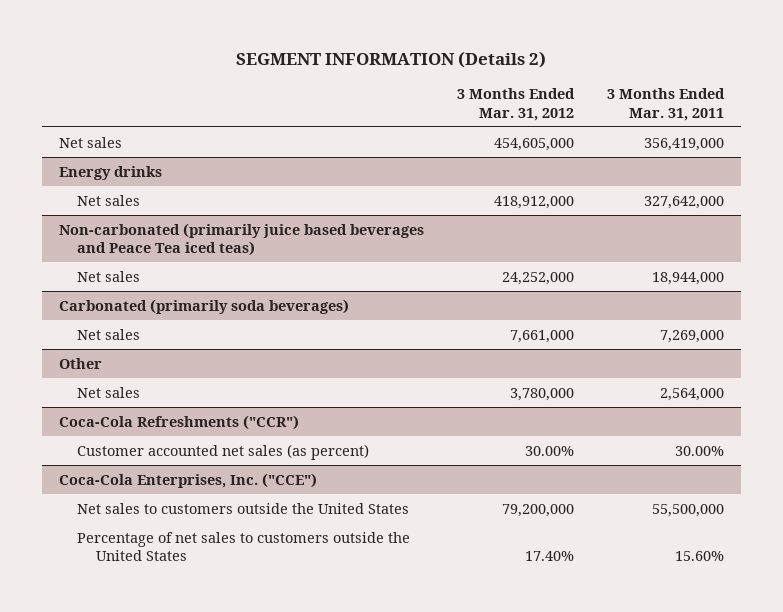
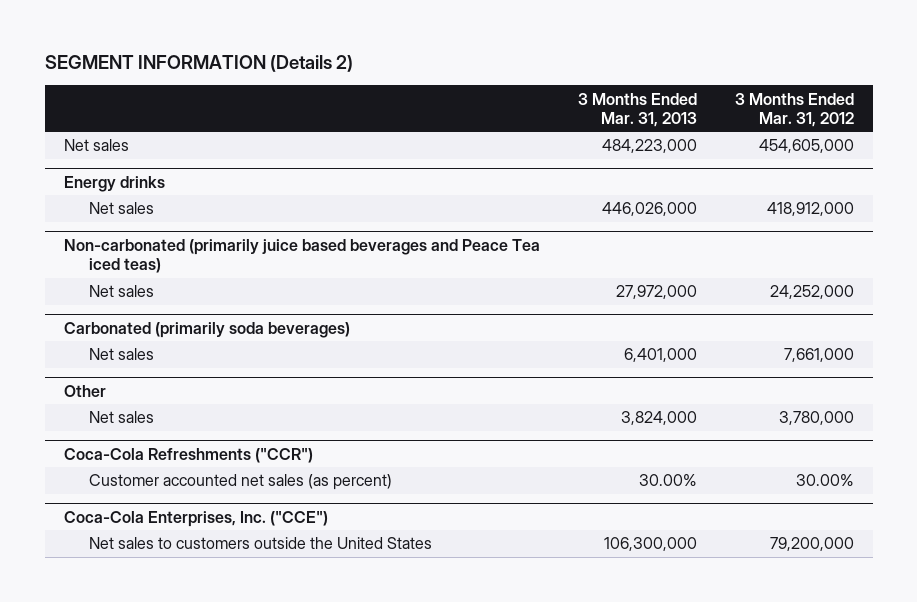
[607,88,726,121] 3 Months Ended Mar. 31, 2011 -> none
none -> [577,92,697,127] 3 Months Ended Mar. 31, 2013
[77,531,411,562] Percentage of net sales to customers outside the United States -> none

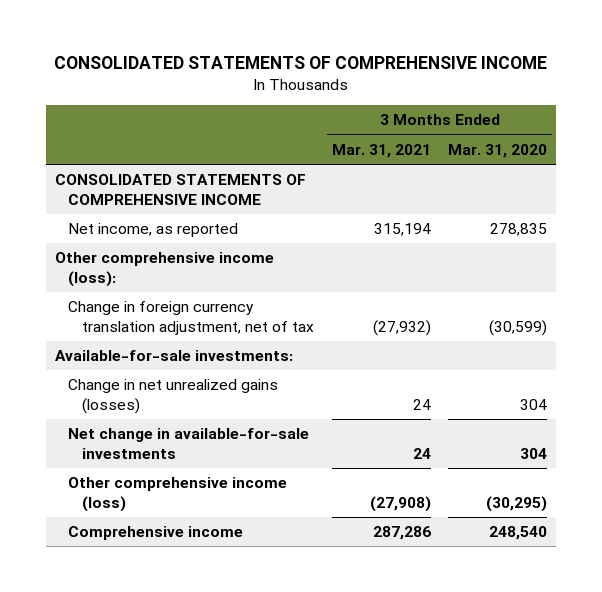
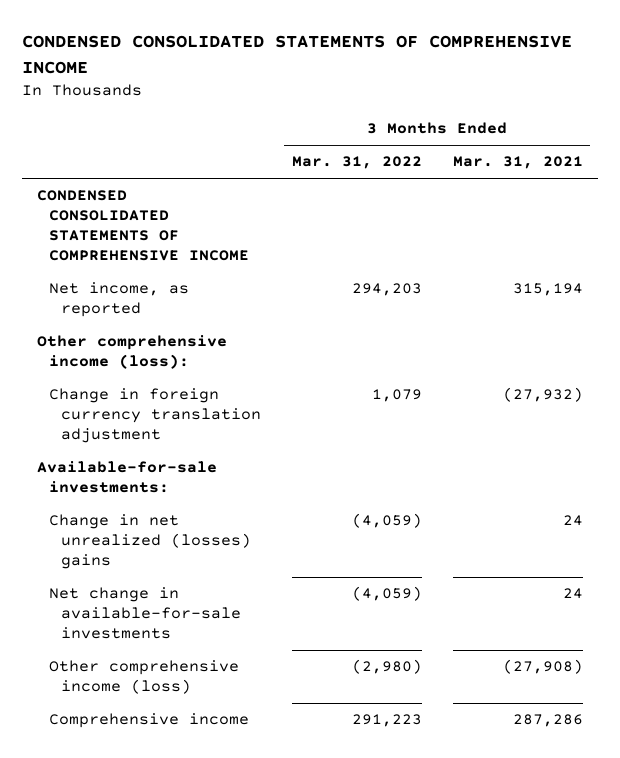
[54,56,548,70] CONSOLIDATED STATEMENTS OF COMPREHENSIVE INCOME -> [21,35,572,75] CONDENSED CONSOLIDATED STATEMENTS OF COMPREHENSIVE INCOME
[448,143,548,158] Mar. 31, 2020 -> none
none -> [291,156,422,170] Mar. 31, 2022
[54,174,306,205] CONSOLIDATED STATEMENTS OF COMPREHENSIVE INCOME -> [37,190,249,262] CONDENSED CONSOLIDATED STATEMENTS OF COMPREHENSIVE INCOME
[68,301,314,335] Change in foreign currency translation adjustment, net of tax -> [48,388,261,444] Change in foreign currency translation adjustment
[68,379,279,414] Change in net unrealized gains (losses) -> [48,514,251,570] Change in net unrealized (losses) gains

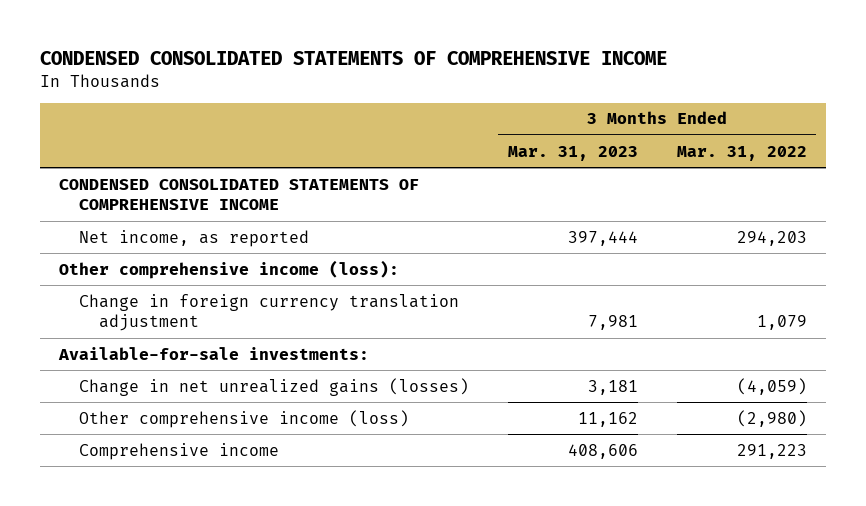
[452,156,583,170] Mar. 31, 2021 -> none
none -> [507,145,638,161] Mar. 31, 2023
[48,587,241,640] Net change in available-for-sale investments -> none
[48,514,251,570] Change in net unrealized (losses) gains -> [79,377,470,396] Change in net unrealized gains (losses)

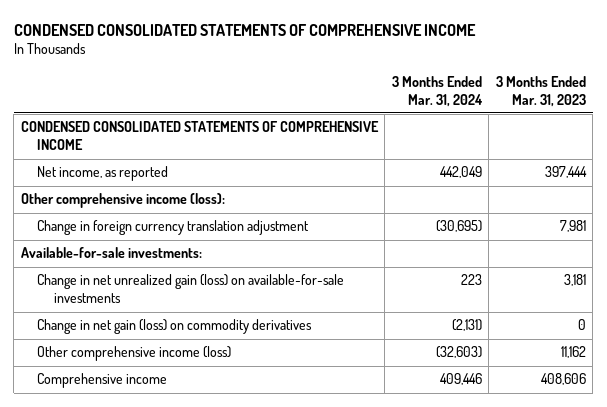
[676,145,807,161] Mar. 31, 2022 -> none
none -> [391,75,483,107] 3 Months Ended Mar. 31, 2024
[79,377,470,396] Change in net unrealized gains (losses) -> [37,274,345,304] Change in net unrealized gain (loss) on available-for-sale investments
none -> [37,319,313,335] Change in net gain (loss) on commodity derivatives

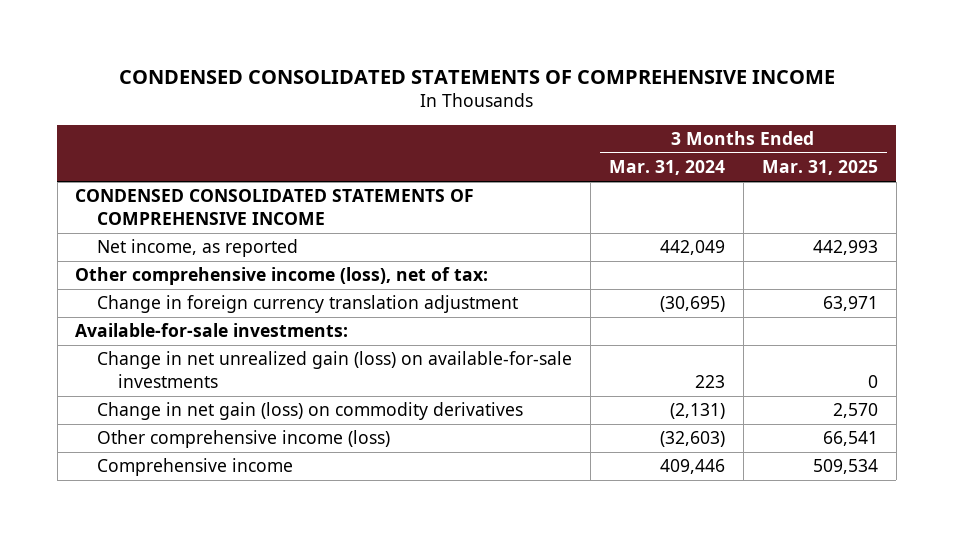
[495,75,586,107] 3 Months Ended Mar. 31, 2023 -> none
none -> [761,160,878,176] Mar. 31, 2025
[20,193,225,209] Other comprehensive income (loss): -> [75,267,489,286] Other comprehensive income (loss), net of tax:

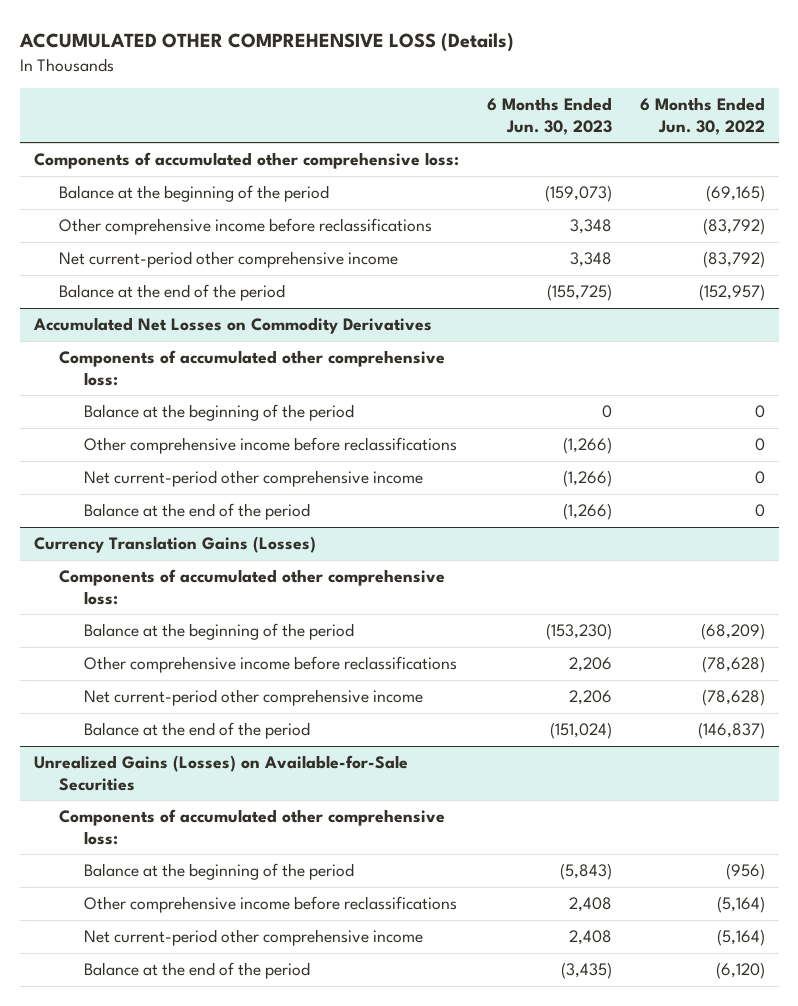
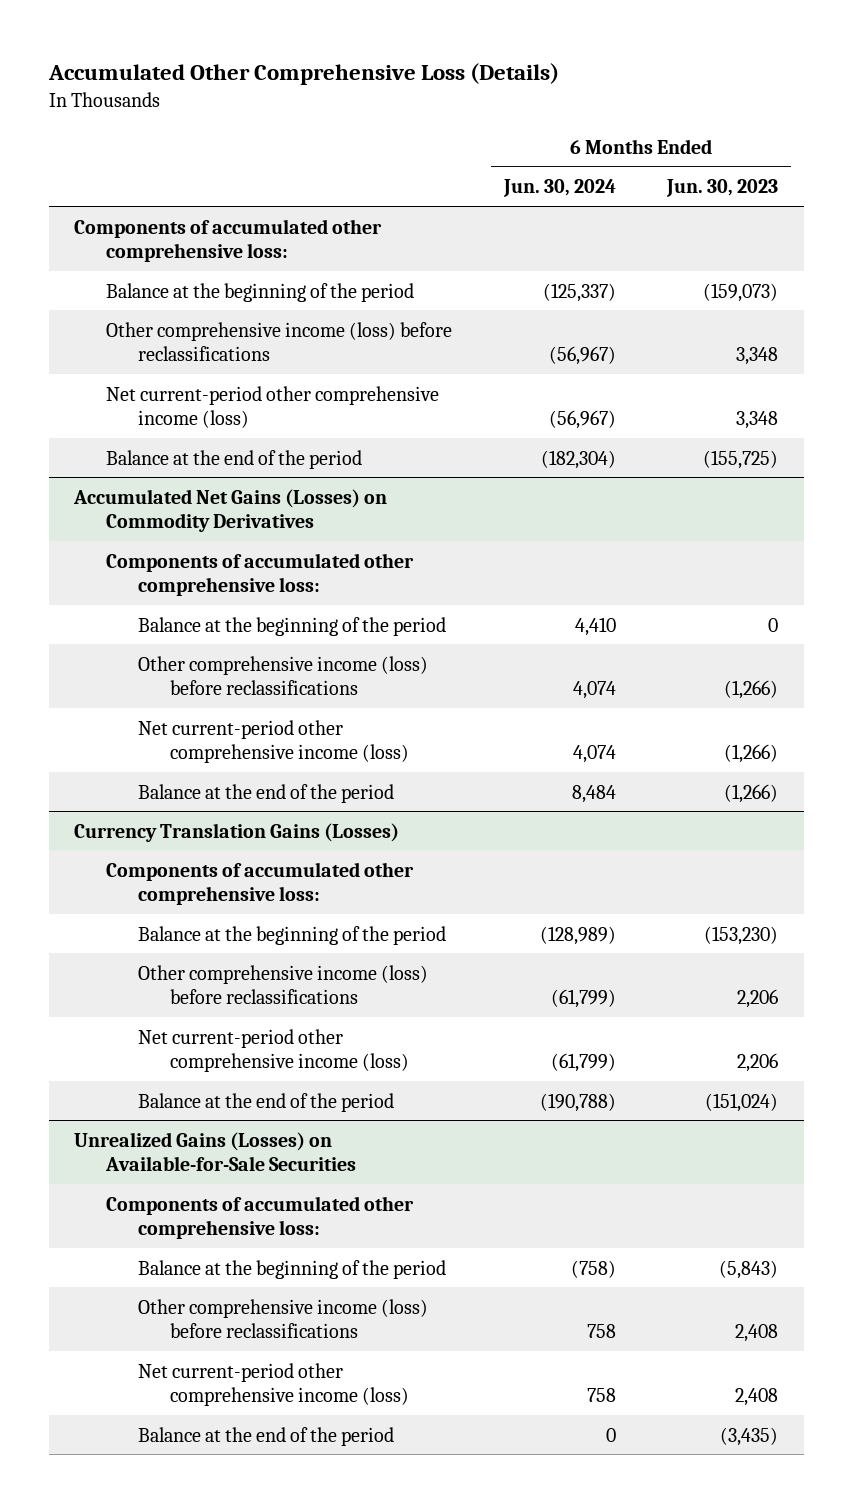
[18,32,514,52] ACCUMULATED OTHER COMPREHENSIVE LOSS (Details) -> [47,62,559,85] Accumulated Other Comprehensive Loss (Details)
[639,97,765,135] 6 Months Ended Jun. 30, 2022 -> none
none -> [502,179,616,198] Jun. 30, 2024
[58,218,432,236] Other comprehensive income before reclassifications -> [106,321,453,362] Other comprehensive income (loss) before reclassifications
[58,251,398,269] Net current-period other comprehensive income -> [106,385,440,429] Net current-period other comprehensive income (loss)
[32,317,432,335] Accumulated Net Losses on Commodity Derivatives -> [73,488,388,533] Accumulated Net Gains (Losses) on Commodity Derivatives
[84,437,458,455] Other comprehensive income before reclassifications -> [138,655,429,696] Other comprehensive income (loss) before reclassifications
[84,470,424,488] Net current-period other comprehensive income -> [138,719,410,764] Net current-period other comprehensive income (loss)
[84,656,458,674] Other comprehensive income before reclassifications -> [138,964,429,1005] Other comprehensive income (loss) before reclassifications
[84,689,424,707] Net current-period other comprehensive income -> [138,1028,410,1073] Net current-period other comprehensive income (loss)
[84,896,458,914] Other comprehensive income before reclassifications -> [138,1298,429,1339] Other comprehensive income (loss) before reclassifications
[84,929,424,947] Net current-period other comprehensive income -> [138,1362,410,1407] Net current-period other comprehensive income (loss)

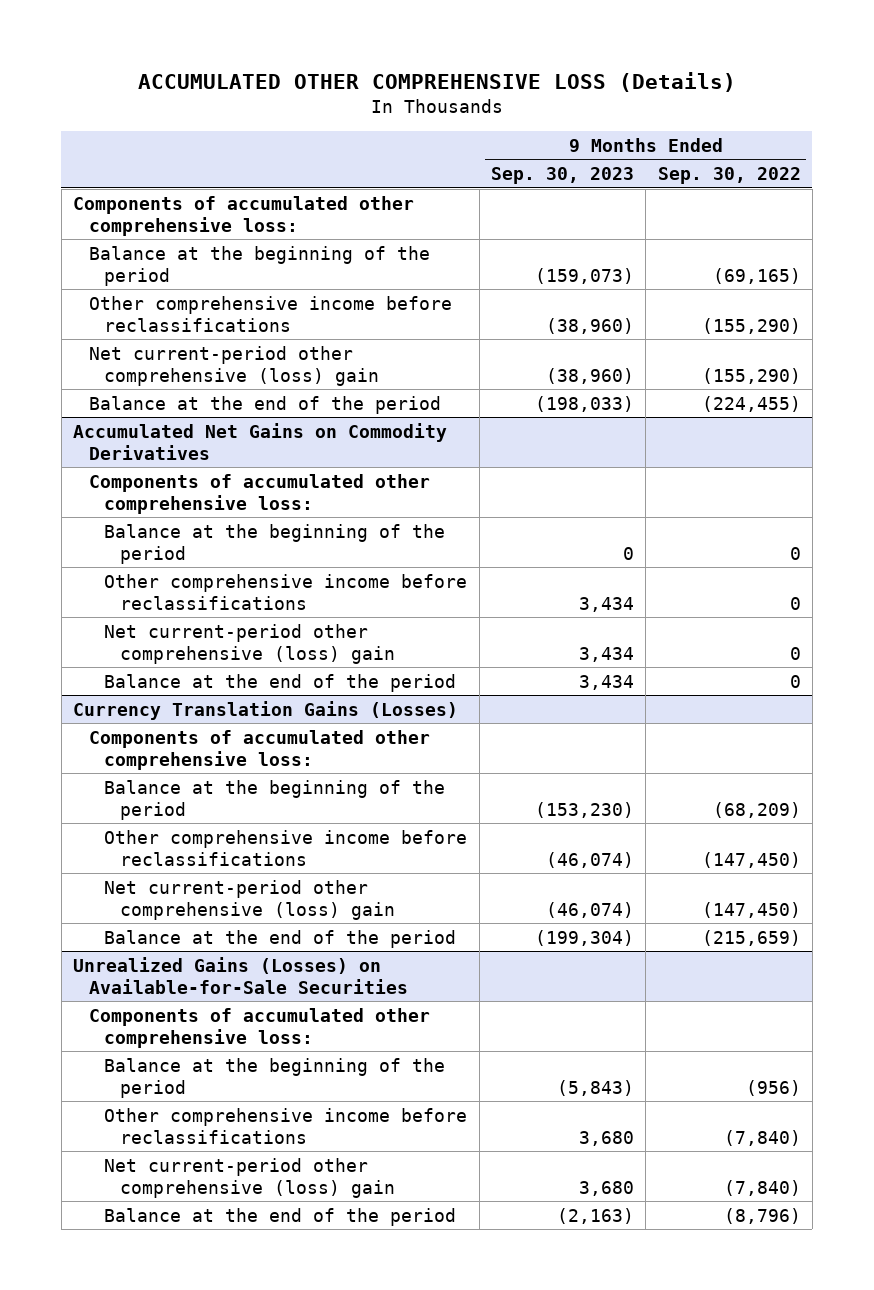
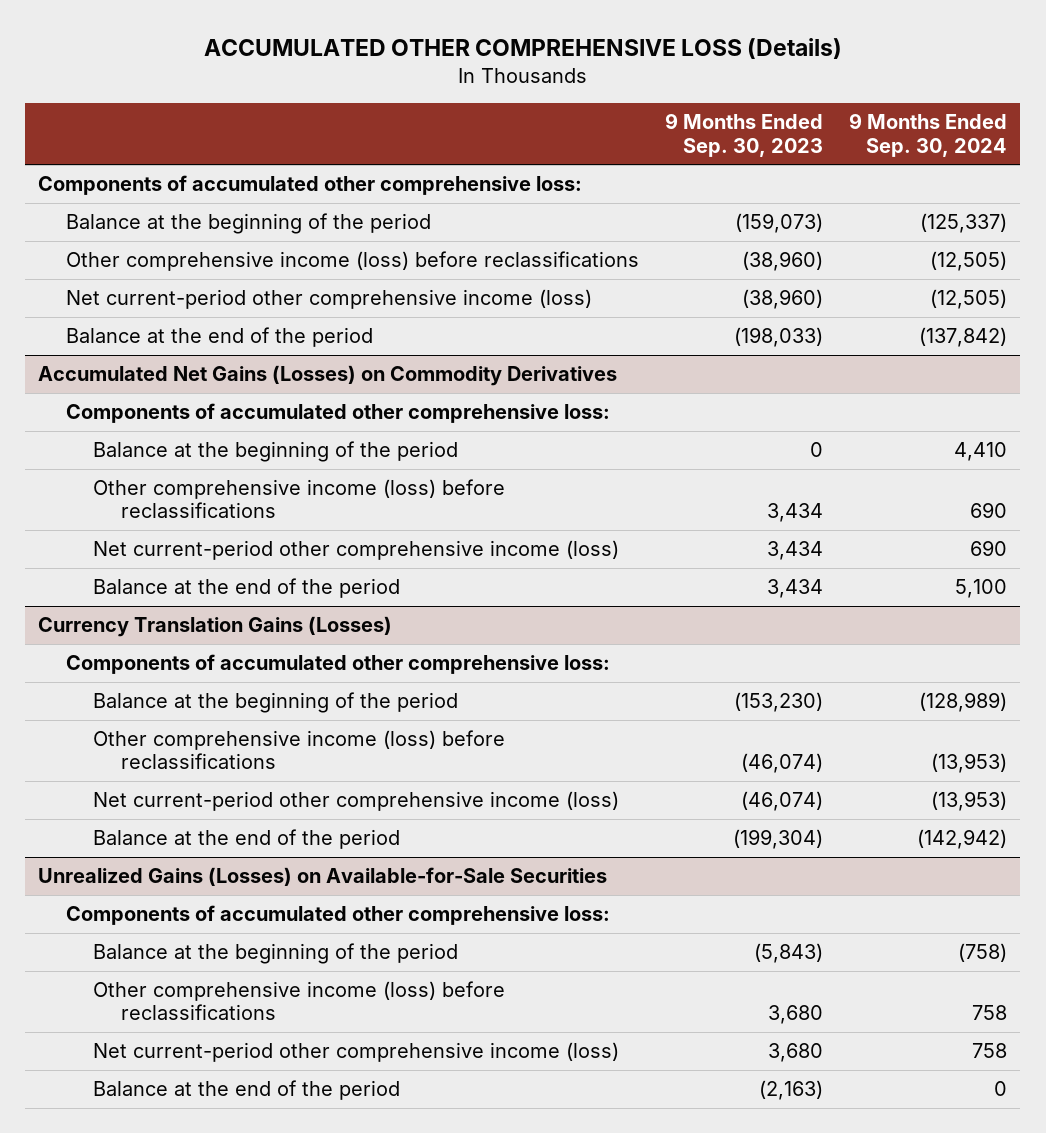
[657,167,801,185] Sep. 30, 2022 -> none
none -> [849,113,1008,157] 9 Months Ended Sep. 30, 2024
[88,295,452,332] Other comprehensive income before reclassifications -> [65,251,639,272] Other comprehensive income (loss) before reclassifications
[88,345,380,386] Net current-period other comprehensive (loss) gain -> [65,289,592,310] Net current-period other comprehensive income (loss)
[73,422,448,460] Accumulated Net Gains on Commodity Derivatives -> [38,365,618,387] Accumulated Net Gains (Losses) on Commodity Derivatives
[104,573,468,610] Other comprehensive income before reclassifications -> [93,479,506,519] Other comprehensive income (loss) before reclassifications
[104,623,396,664] Net current-period other comprehensive (loss) gain -> [93,540,620,561] Net current-period other comprehensive income (loss)
[104,829,468,866] Other comprehensive income before reclassifications -> [93,730,506,770] Other comprehensive income (loss) before reclassifications
[104,879,396,920] Net current-period other comprehensive (loss) gain -> [93,791,620,812] Net current-period other comprehensive income (loss)
[104,1107,468,1144] Other comprehensive income before reclassifications -> [93,981,506,1021] Other comprehensive income (loss) before reclassifications
[104,1157,396,1198] Net current-period other comprehensive (loss) gain -> [93,1042,620,1063] Net current-period other comprehensive income (loss)

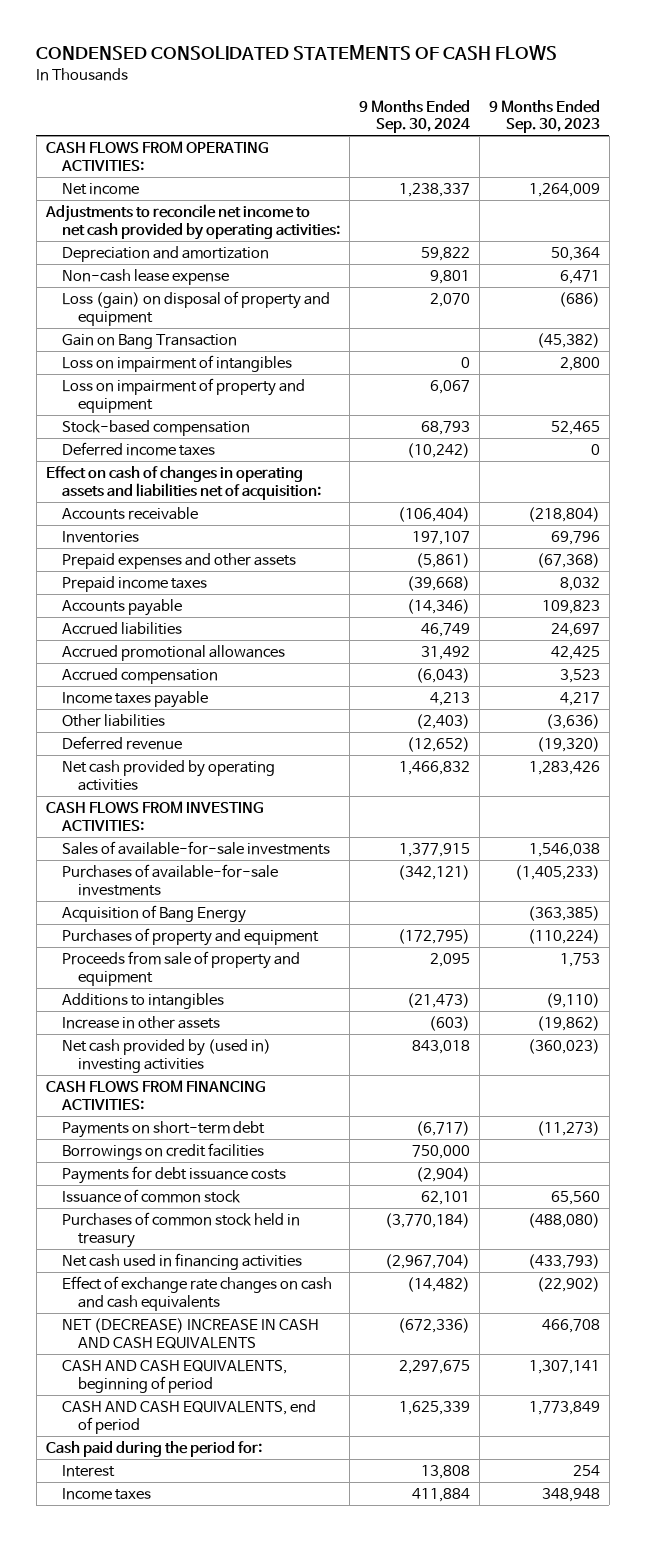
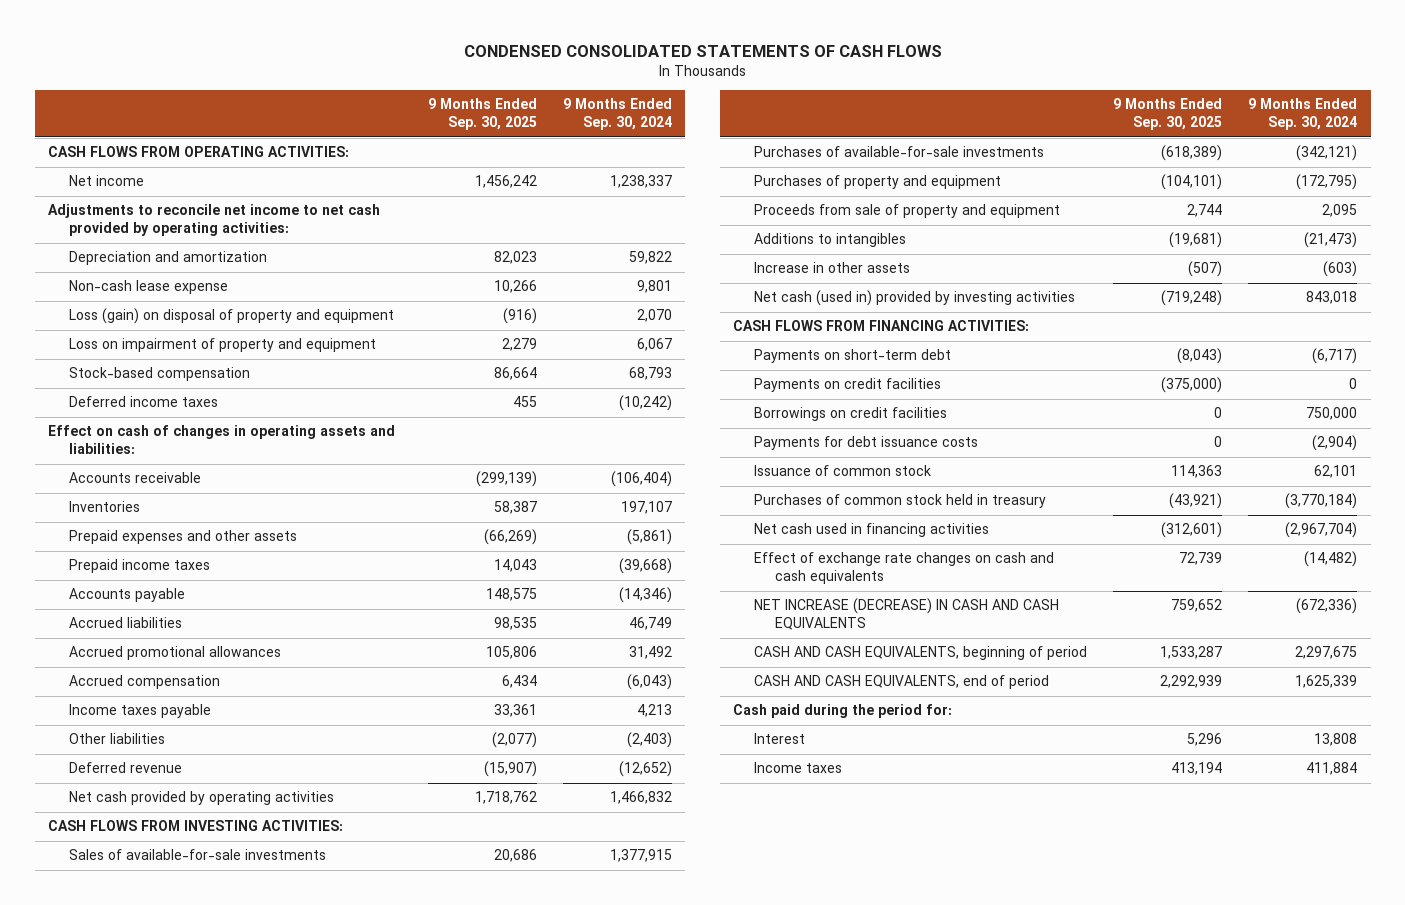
[488,99,600,134] 9 Months Ended Sep. 30, 2023 -> none
none -> [427,98,537,131] 9 Months Ended Sep. 30, 2025
[61,333,237,349] Gain on Bang Transaction -> none
[61,354,292,372] Loss on impairment of intangibles -> none
[45,465,321,500] Effect on cash of changes in operating assets and liabilities net of acquisition: -> [47,425,395,455] Effect on cash of changes in operating assets and liabilities:
[61,904,246,923] Acquisition of Bang Energy -> none
[61,1038,271,1073] Net cash provided by (used in) investing activities -> [754,290,1076,307] Net cash (used in) provided by investing activities
none -> [754,378,942,393] Payments on credit facilities
[61,1317,319,1349] NET (DECREASE) INCREASE IN CASH AND CASH EQUIVALENTS -> [754,598,1060,631] NET INCREASE (DECREASE) IN CASH AND CASH EQUIVALENTS

